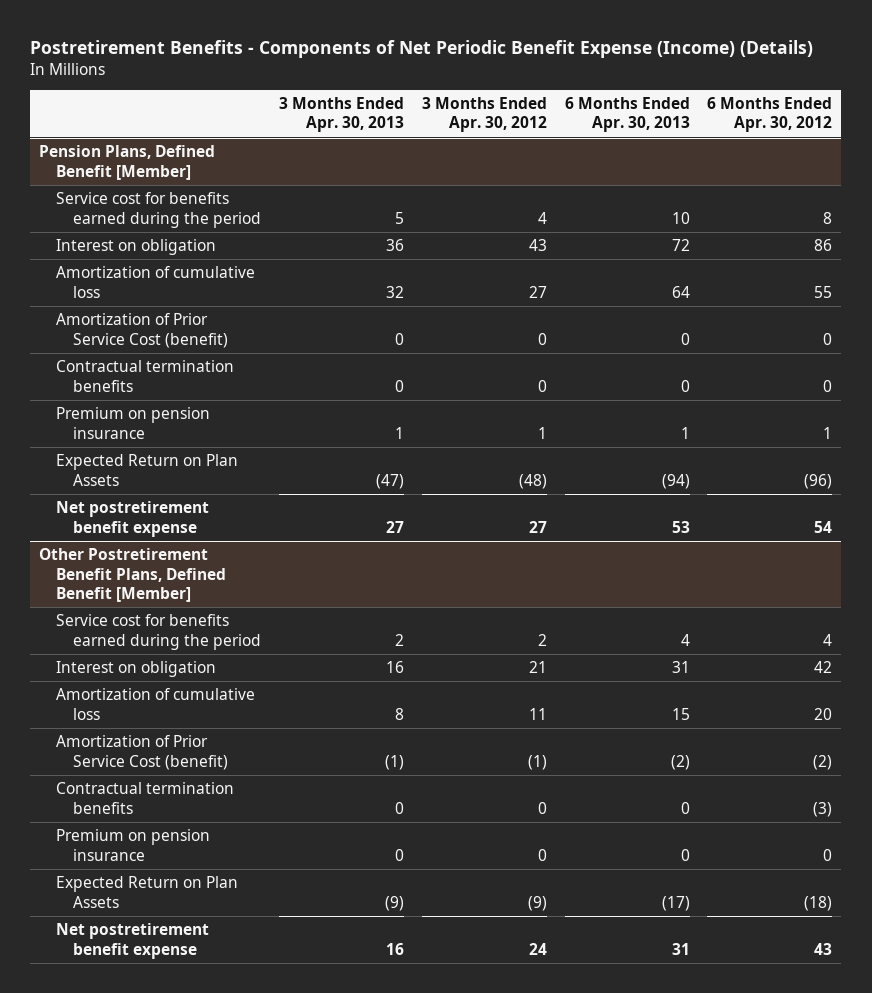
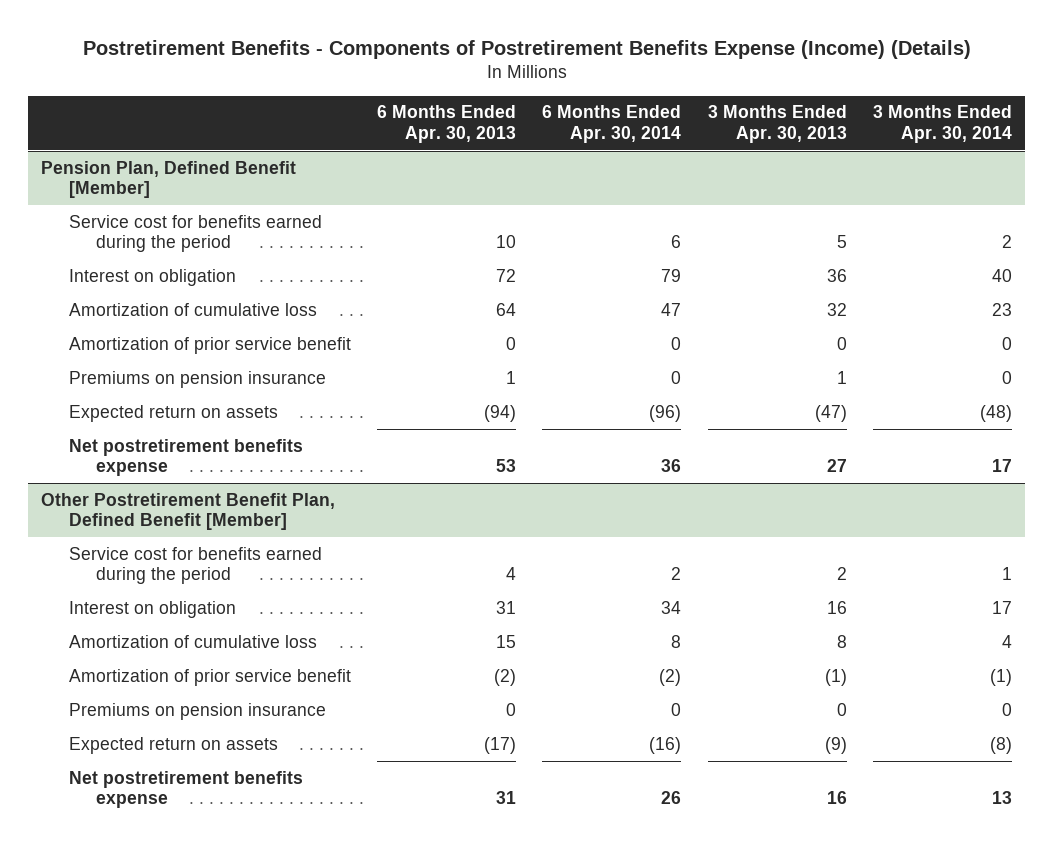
[30,39,814,58] Postretirement Benefits - Components of Net Periodic Benefit Expense (Income) (Details) -> [82,40,971,60] Postretirement Benefits - Components of Postretirement Benefits Expense (Income) (Details)
[421,97,547,133] 3 Months Ended Apr. 30, 2012 -> none
[707,97,833,133] 6 Months Ended Apr. 30, 2012 -> none
none -> [542,105,682,144] 6 Months Ended Apr. 30, 2014
none -> [872,105,1012,144] 3 Months Ended Apr. 30, 2014
[39,145,216,180] Pension Plans, Defined Benefit [Member] -> [41,160,297,199] Pension Plan, Defined Benefit [Member]
[56,360,235,392] Contractual termination benefits -> none
[56,313,229,348] Amortization of Prior Service Cost (benefit) -> [68,336,351,354] Amortization of prior service benefit
[56,407,211,439] Premium on pension insurance -> [68,370,326,388] Premiums on pension insurance
[56,454,239,486] Expected Return on Plan Assets -> [68,404,278,422] Expected return on assets
[56,501,210,537] Net postretirement benefit expense -> [68,438,303,477] Net postretirement benefits expense
[39,548,227,602] Other Postretirement Benefit Plans, Defined Benefit [Member] -> [41,492,336,531] Other Postretirement Benefit Plan, Defined Benefit [Member]
[56,782,235,814] Contractual termination benefits -> none
[56,735,229,770] Amortization of Prior Service Cost (benefit) -> [68,668,351,686] Amortization of prior service benefit
[56,829,211,861] Premium on pension insurance -> [68,702,326,720] Premiums on pension insurance
[56,876,239,908] Expected Return on Plan Assets -> [68,736,278,754] Expected return on assets
[56,923,210,959] Net postretirement benefit expense -> [68,770,303,809] Net postretirement benefits expense

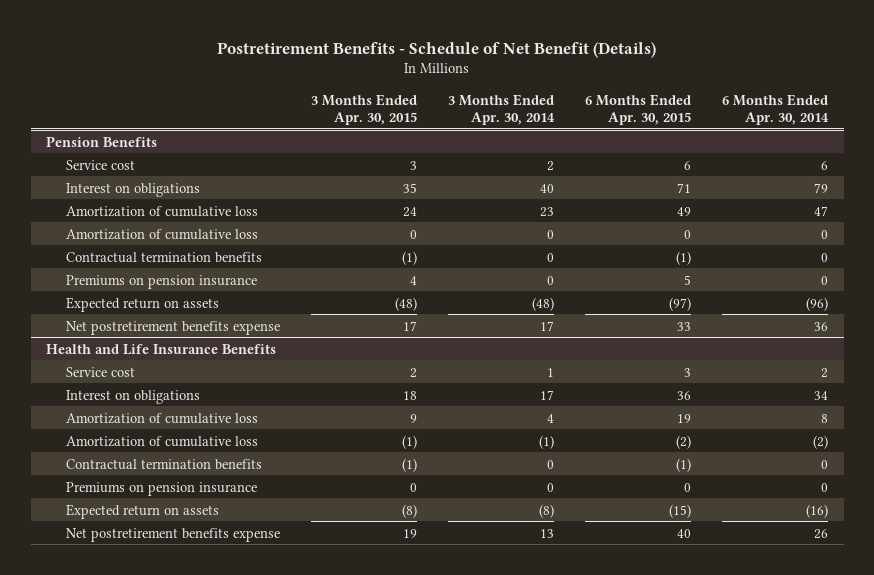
[82,40,971,60] Postretirement Benefits - Components of Postretirement Benefits Expense (Income) (Details) -> [217,41,657,58] Postretirement Benefits - Schedule of Net Benefit (Details)
[377,105,517,144] 6 Months Ended Apr. 30, 2013 -> none
[707,105,847,144] 3 Months Ended Apr. 30, 2013 -> none
none -> [310,93,417,125] 3 Months Ended Apr. 30, 2015
none -> [585,93,692,125] 6 Months Ended Apr. 30, 2015
[41,160,297,199] Pension Plan, Defined Benefit [Member] -> none
none -> [46,135,158,147] Pension Benefits
[68,214,322,253] Service cost for benefits earned during the period -> [65,159,135,170] Service cost
[68,268,236,286] Interest on obligation -> [65,182,200,197] Interest on obligations
[68,336,351,354] Amortization of prior service benefit -> [65,228,258,240] Amortization of cumulative loss
none -> [65,251,262,263] Contractual termination benefits
[41,492,336,531] Other Postretirement Benefit Plan, Defined Benefit [Member] -> none
none -> [46,343,277,355] Health and Life Insurance Benefits
[68,546,322,585] Service cost for benefits earned during the period -> [65,366,135,377] Service cost
[68,600,236,618] Interest on obligation -> [65,389,200,404] Interest on obligations
[68,668,351,686] Amortization of prior service benefit -> [65,435,258,447] Amortization of cumulative loss
none -> [65,458,262,470] Contractual termination benefits

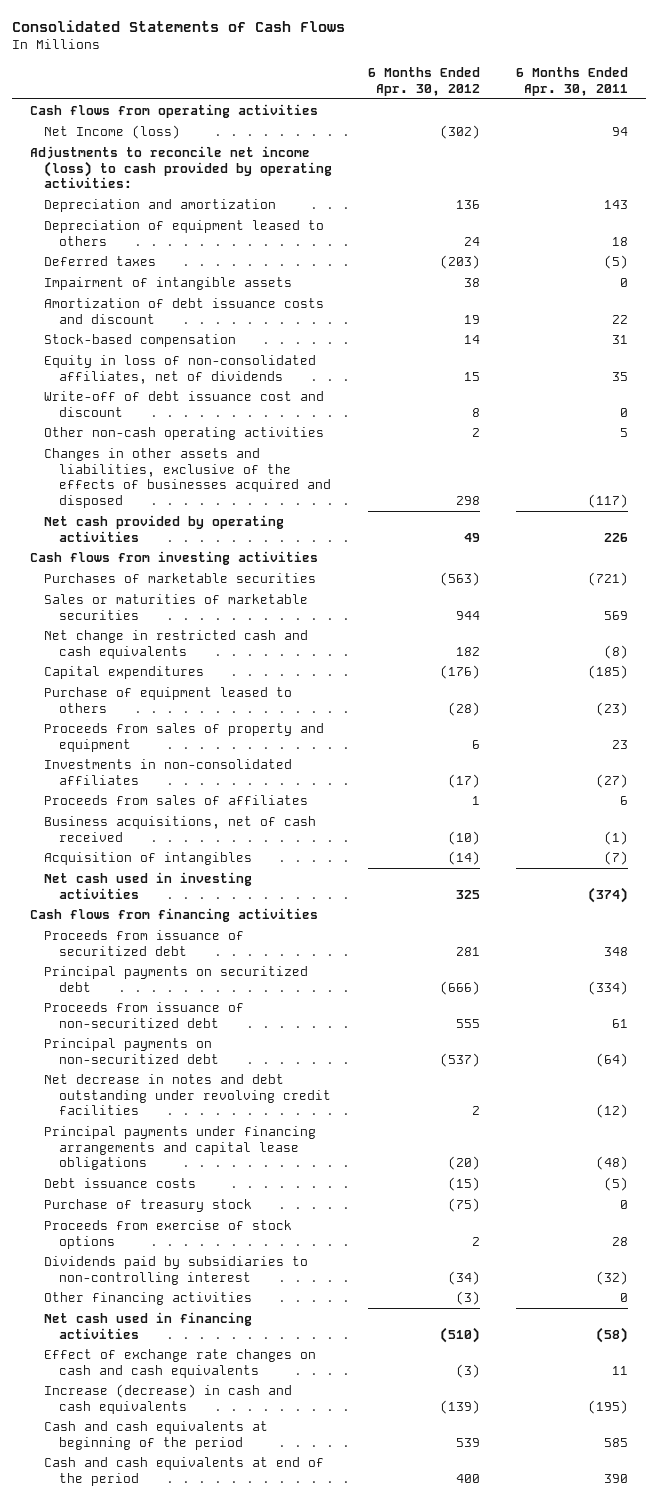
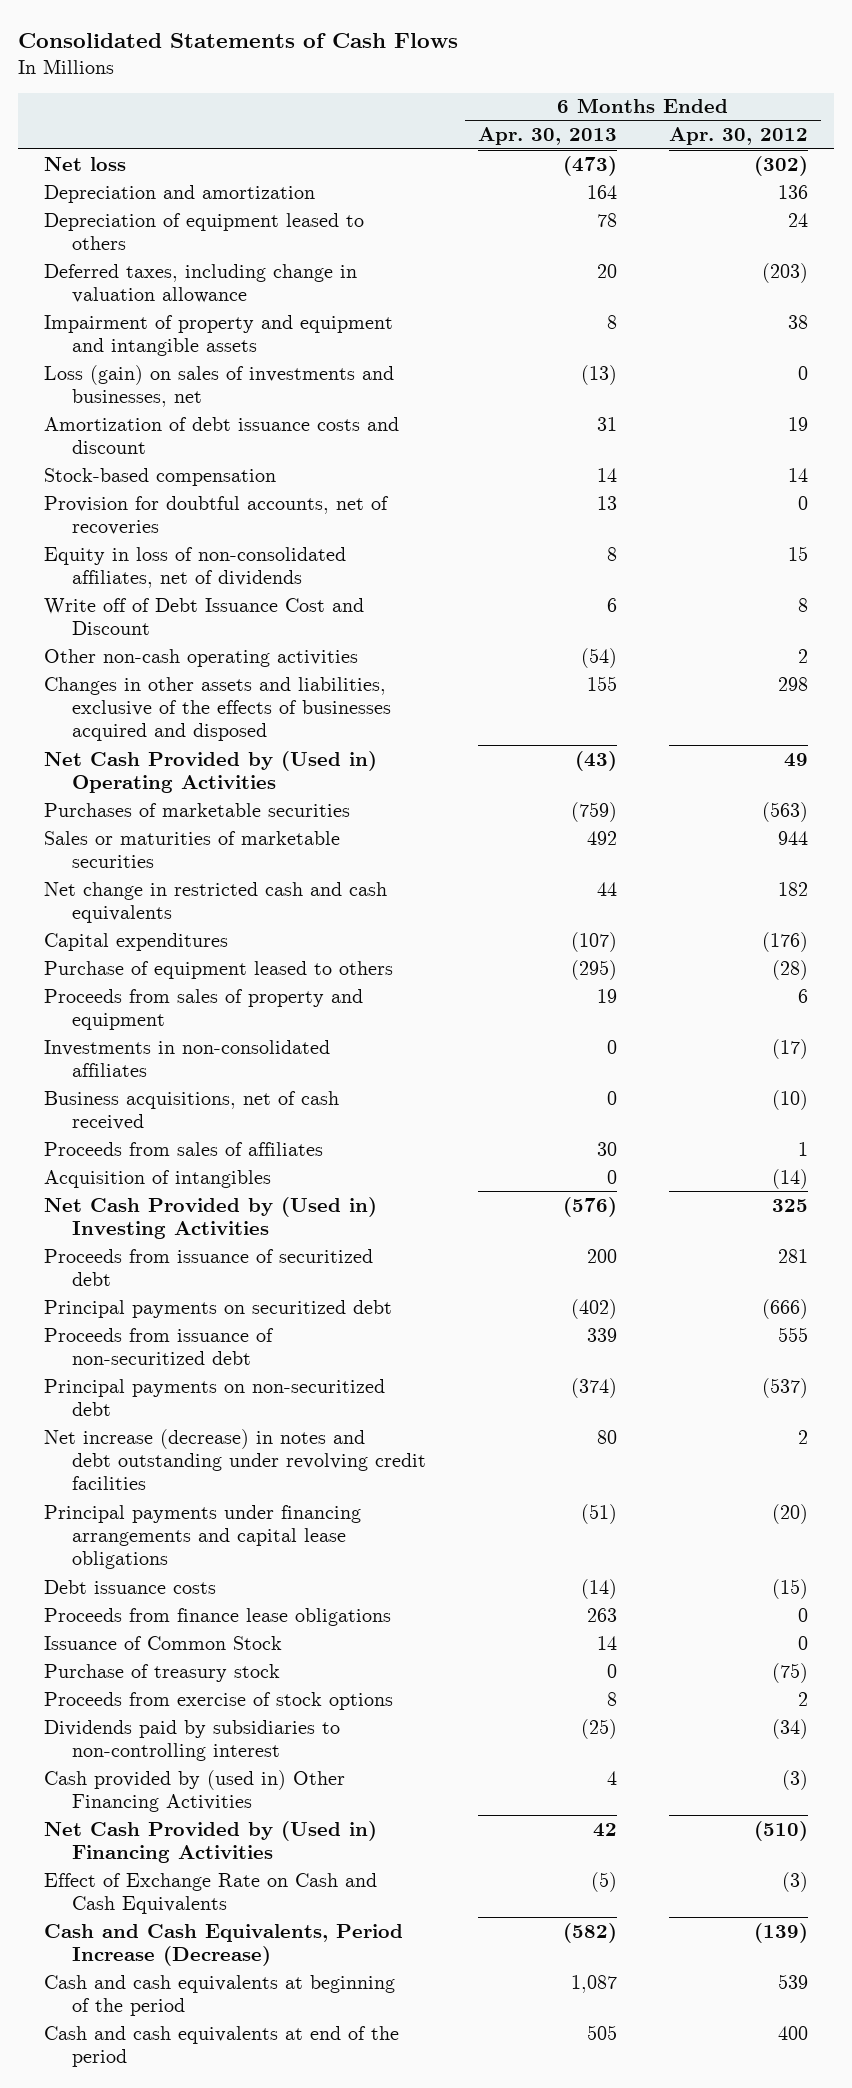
[516,67,629,96] 6 Months Ended Apr. 30, 2011 -> none
none -> [478,127,618,146] Apr. 30, 2013
[29,103,318,118] Cash flows from operating activities -> none
[29,145,333,189] Adjustments to reconcile net income (loss) to cash provided by operating activities: -> none
[44,124,181,139] Net Income (loss) -> [43,156,126,171] Net loss
[44,255,157,266] Deferred taxes -> [43,263,357,303] Deferred taxes, including change in valuation allowance
[44,276,293,290] Impairment of intangible assets -> [43,314,393,356] Impairment of property and equipment and intangible assets
none -> [43,364,394,407] Loss (gain) on sales of investments and businesses, net
none -> [43,495,389,535] Provision for doubtful accounts, net of recoveries
[44,390,325,417] Write-off of debt issuance cost and discount -> [43,597,364,635] Write off of Debt Issuance Cost and Discount
[29,550,318,565] Cash flows from investing activities -> none
[44,514,285,542] Net cash provided by operating activities -> [43,750,377,793] Net Cash Provided by (Used in) Operating Activities
[44,794,309,805] Proceeds from sales of affiliates -> [43,1141,323,1156] Proceeds from sales of affiliates
[29,907,318,922] Cash flows from financing activities -> none
[44,871,253,899] Net cash used in investing activities -> [43,1196,377,1239] Net Cash Provided by (Used in) Investing Activities
[44,1073,332,1116] Net decrease in notes and debt outstanding under revolving credit facilities -> [43,1428,427,1491] Net increase (decrease) in notes and debt outstanding under revolving credit facilities
none -> [43,1607,391,1626] Proceeds from finance lease obligations
none -> [43,1635,282,1650] Issuance of Common Stock
[44,1291,253,1305] Other financing activities -> none
none -> [43,1769,345,1812] Cash provided by (used in) Other Financing Activities
[44,1311,253,1339] Net cash used in financing activities -> [43,1820,377,1863] Net Cash Provided by (Used in) Financing Activities
[44,1348,317,1378] Effect of exchange rate changes on cash and cash equivalents -> [43,1872,377,1914] Effect of Exchange Rate on Cash and Cash Equivalents
[44,1383,293,1414] Increase (decrease) in cash and cash equivalents -> [43,1923,403,1966] Cash and Cash Equivalents, Period Increase (Decrease)

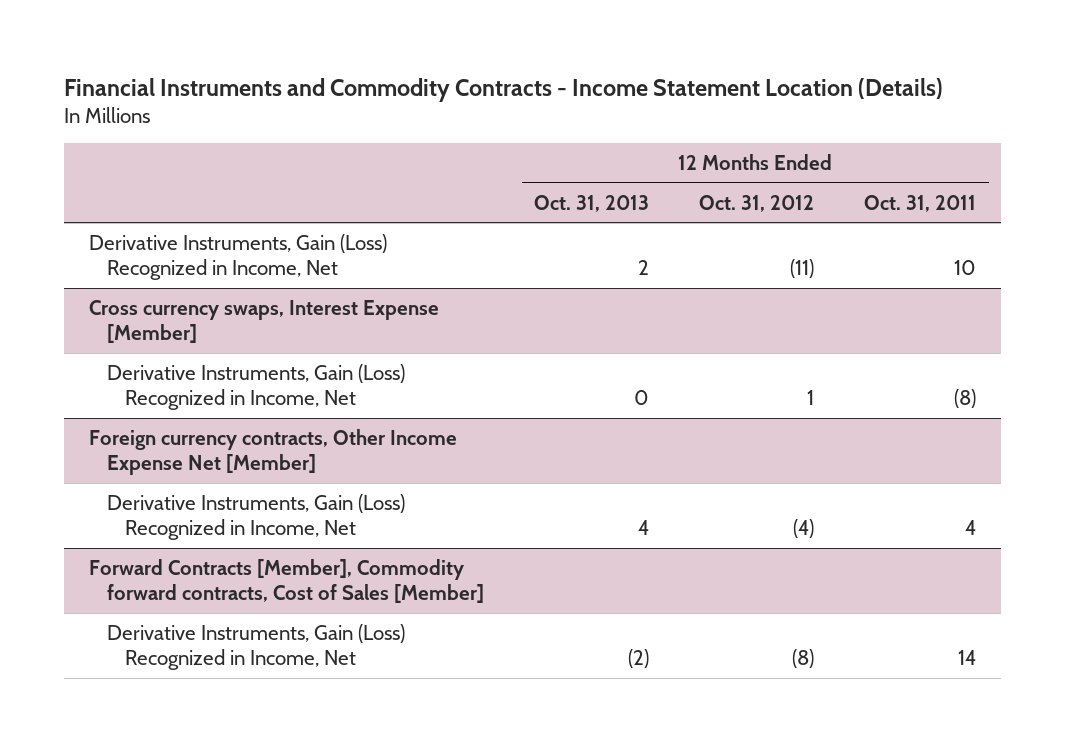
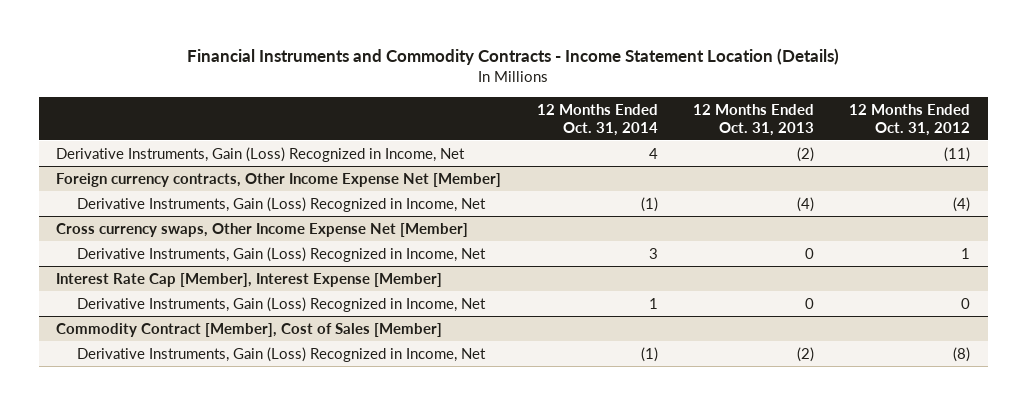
[864,194,977,212] Oct. 31, 2011 -> none
none -> [536,103,658,136] 12 Months Ended Oct. 31, 2014
[88,299,439,344] Cross currency swaps, Interest Expense [Member] -> none
[106,363,405,411] Derivative Instruments, Gain (Loss) Recognized in Income, Net -> none
[638,260,650,276] 2 -> [796,146,814,162] (2)
[638,520,650,536] 4 -> [796,196,814,212] (4)
none -> [56,222,469,237] Cross currency swaps, Other Income Expense Net [Member]
none -> [77,246,487,262] Derivative Instruments, Gain (Loss) Recognized in Income, Net
none -> [56,272,443,287] Interest Rate Cap [Member], Interest Expense [Member]
none -> [77,296,487,312] Derivative Instruments, Gain (Loss) Recognized in Income, Net
[88,558,484,604] Forward Contracts [Member], Commodity forward contracts, Cost of Sales [Member] -> [56,322,443,337] Commodity Contract [Member], Cost of Sales [Member]

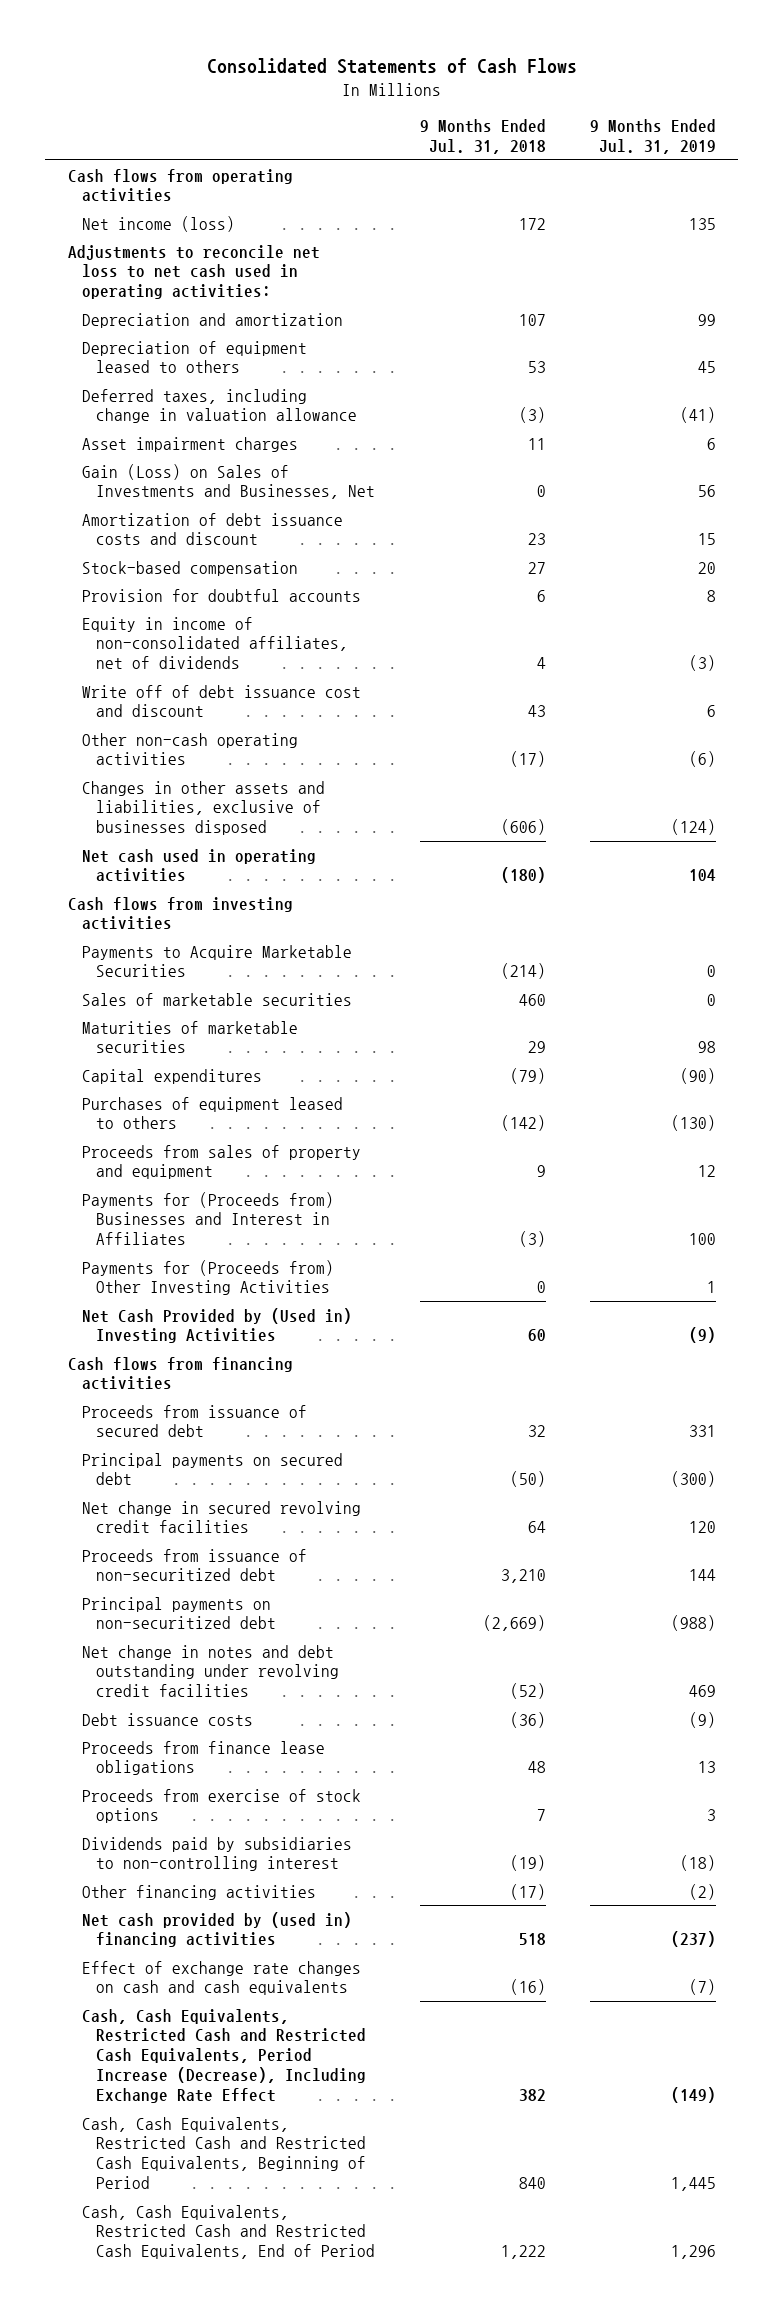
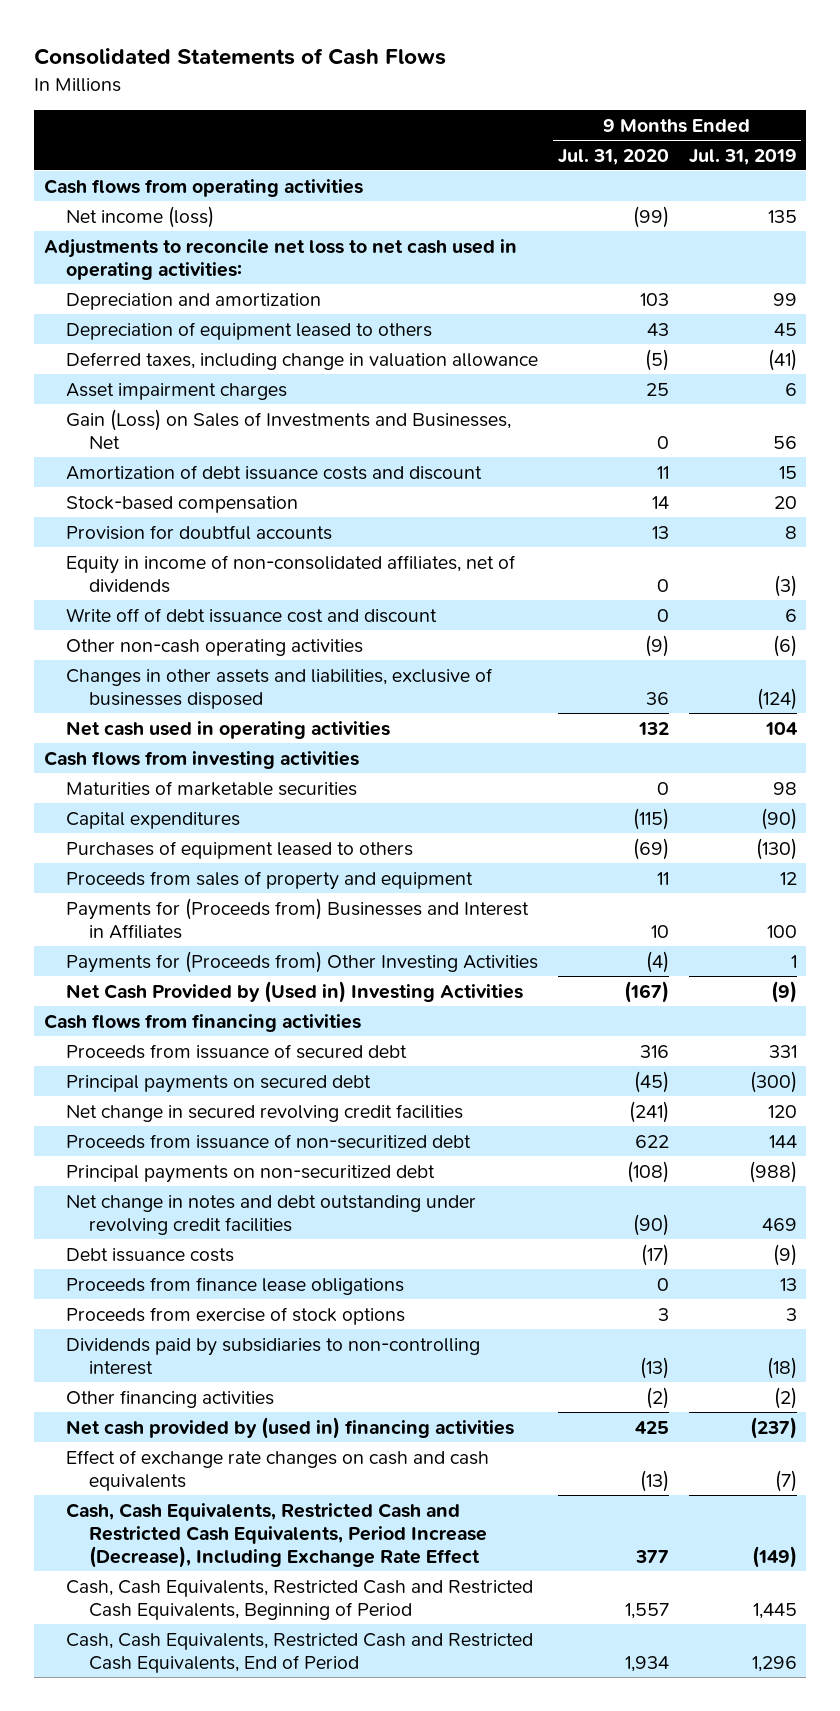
[419,119,546,154] 9 Months Ended Jul. 31, 2018 -> none
none -> [557,148,669,165] Jul. 31, 2020
[81,944,352,978] Payments to Acquire Marketable Securities -> none
[81,992,352,1006] Sales of marketable securities -> none

